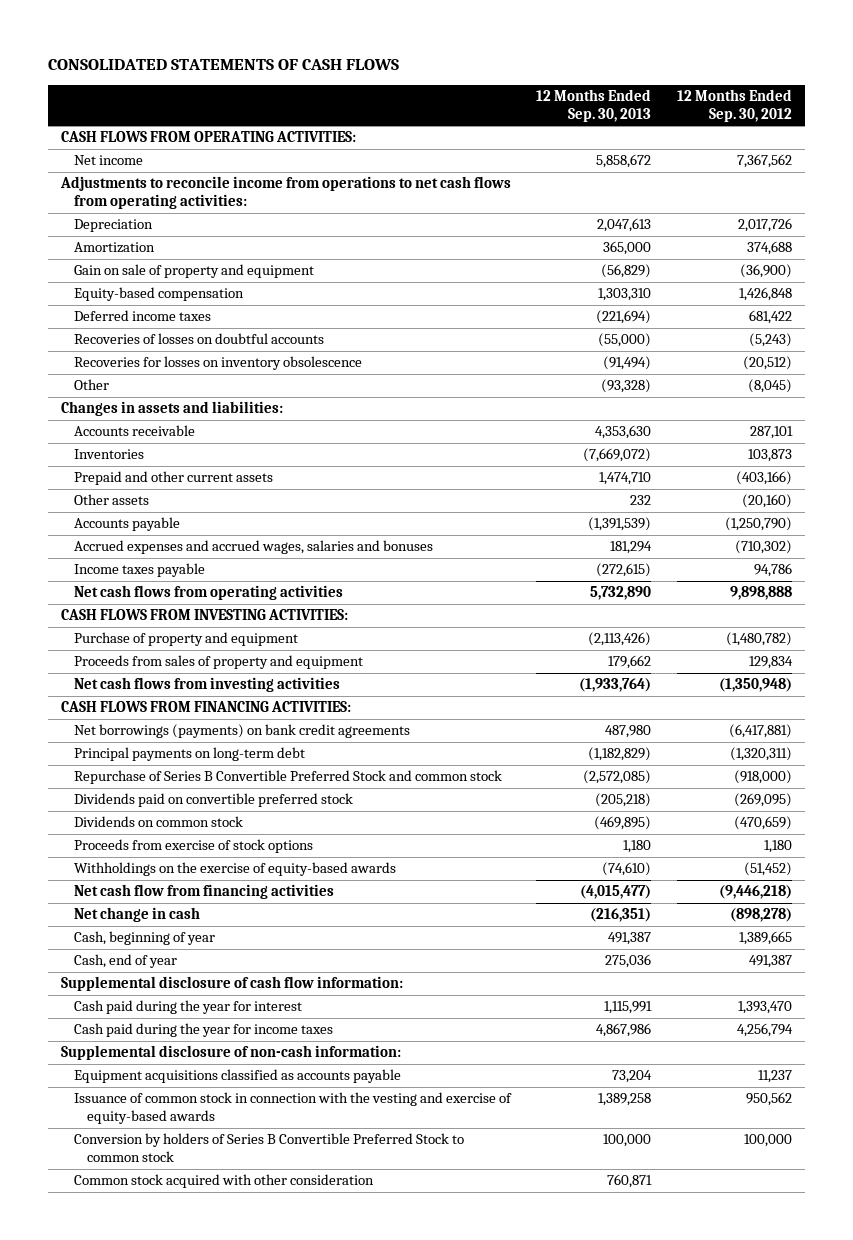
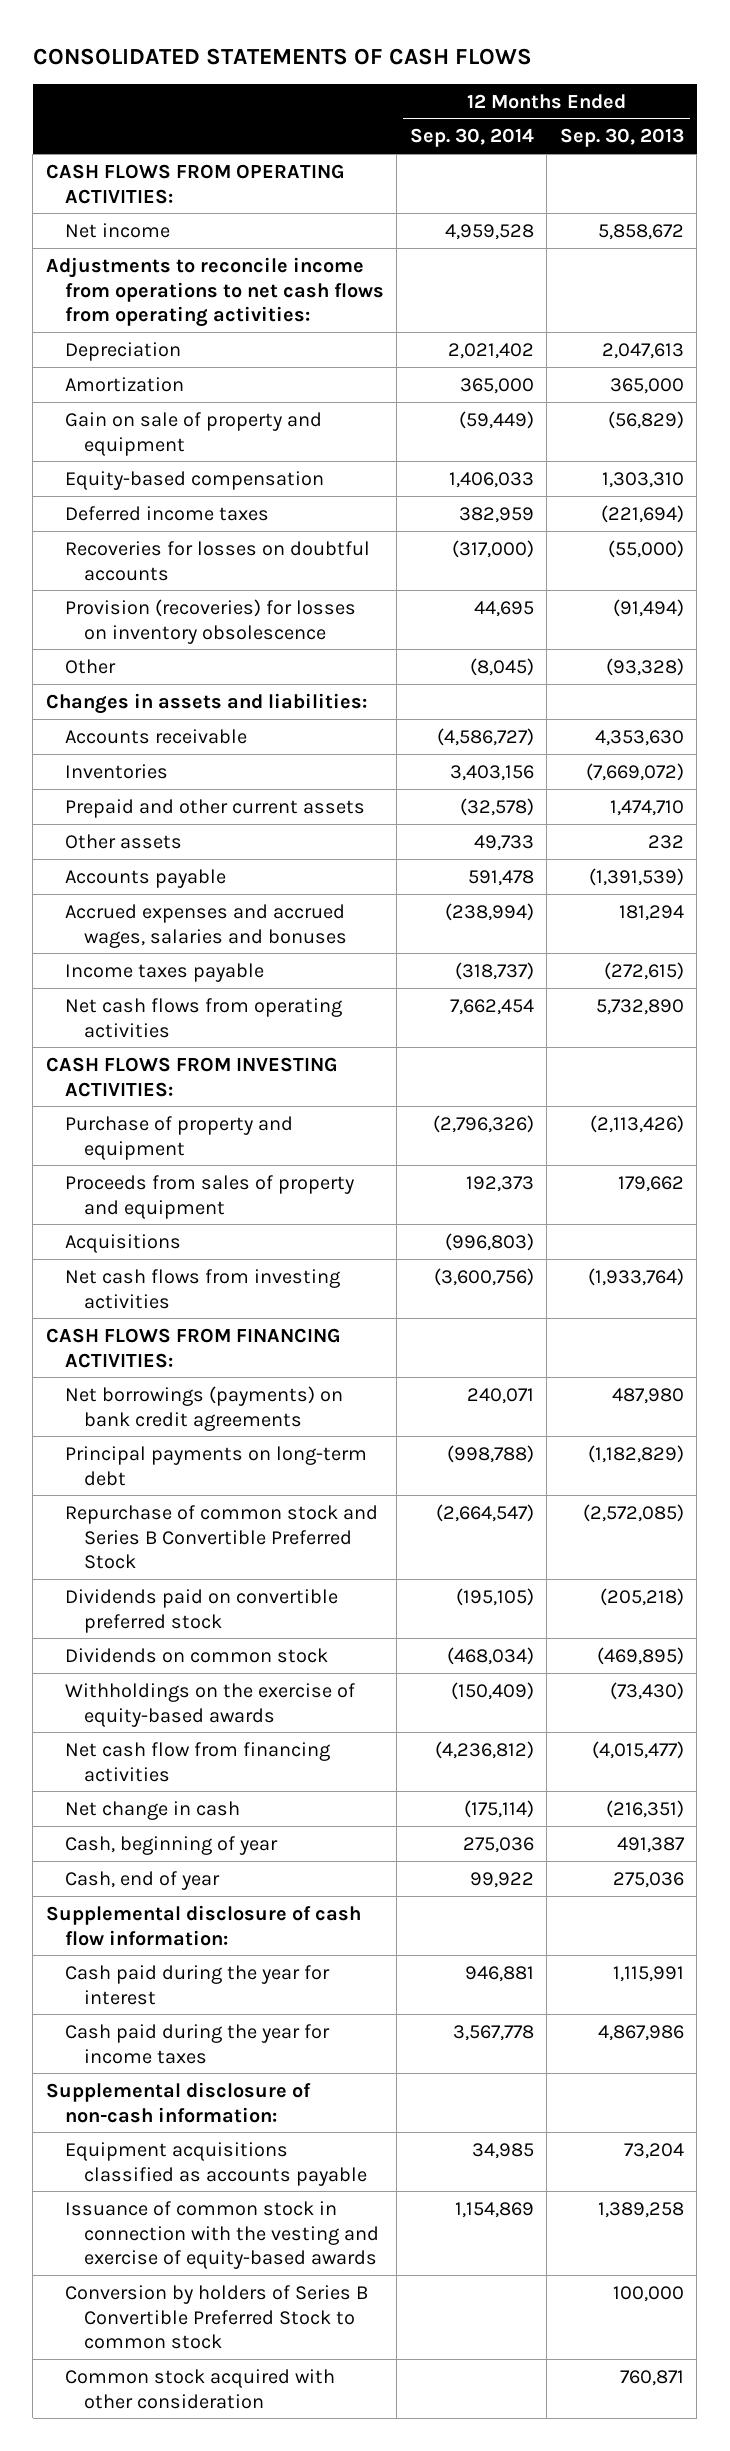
[676,89,792,122] 12 Months Ended Sep. 30, 2012 -> none
none -> [409,128,534,148] Sep. 30, 2014
[73,333,324,345] Recoveries of losses on doubtful accounts -> [64,540,370,581] Recoveries for losses on doubtful accounts
[73,356,362,371] Recoveries for losses on inventory obsolescence -> [64,598,356,644] Provision (recoveries) for losses on inventory obsolescence
none -> [64,1233,181,1253] Acquisitions
[73,770,502,785] Repurchase of Series B Convertible Preferred Stock and common stock -> [64,1504,378,1570] Repurchase of common stock and Series B Convertible Preferred Stock
[73,839,313,854] Proceeds from exercise of stock options -> none
[602,862,652,877] (74,610) -> [609,1681,684,1700] (73,430)

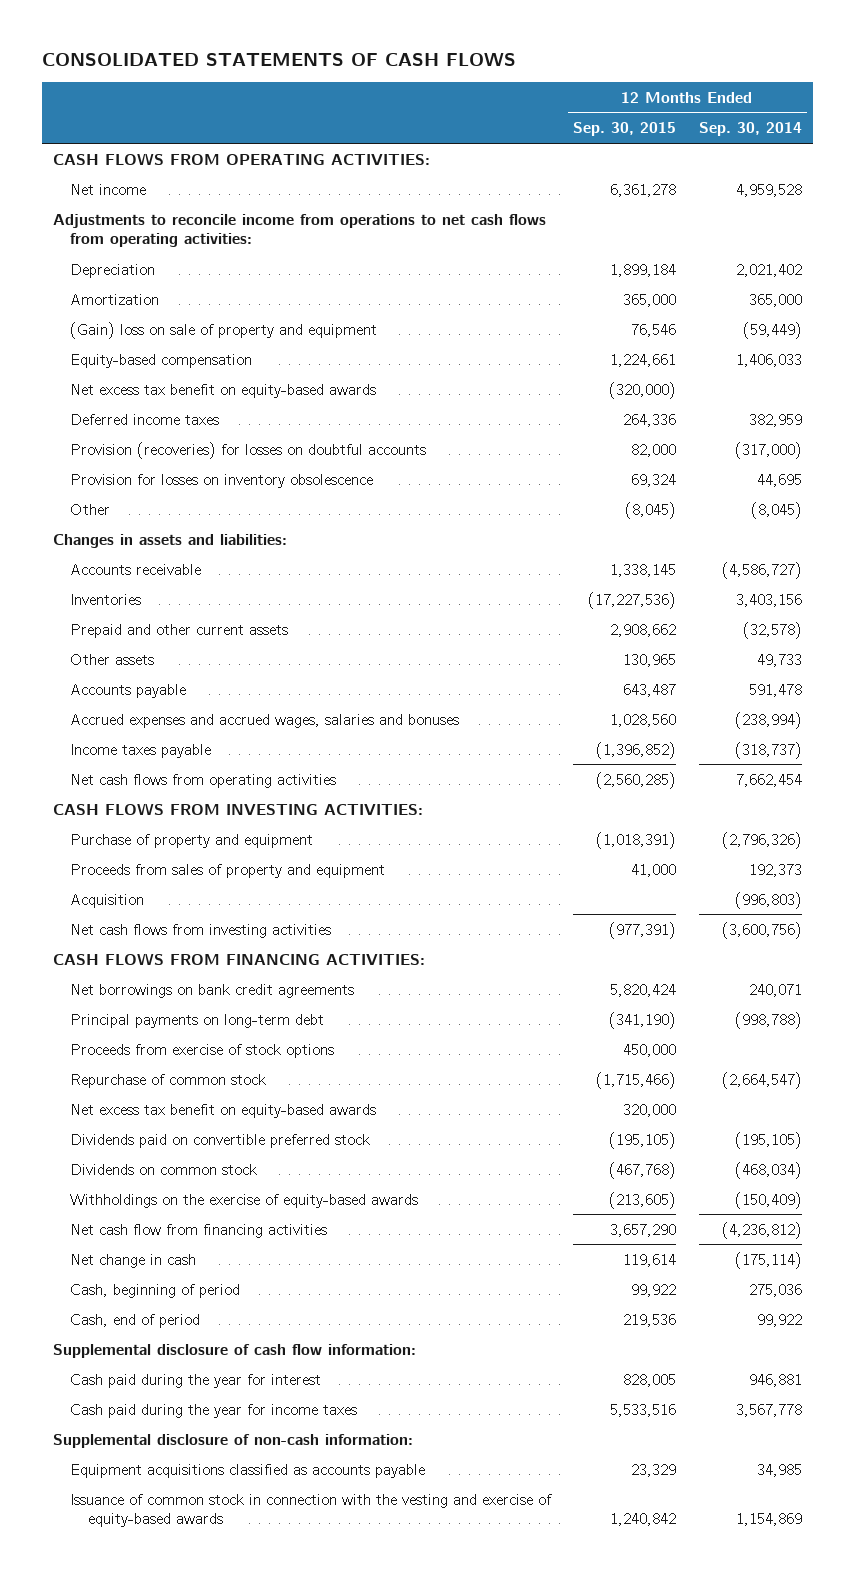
[559,128,684,148] Sep. 30, 2013 -> none
none -> [573,122,677,137] Sep. 30, 2015
[64,411,322,456] Gain on sale of property and equipment -> [70,321,378,339] (Gain) loss on sale of property and equipment
none -> [70,383,377,398] Net excess tax benefit on equity-based awards
[64,540,370,581] Recoveries for losses on doubtful accounts -> [70,441,427,459] Provision (recoveries) for losses on doubtful accounts
[64,598,356,644] Provision (recoveries) for losses on inventory obsolescence -> [70,473,374,488] Provision for losses on inventory obsolescence
[64,1233,181,1253] Acquisitions -> [70,893,145,908] Acquisition
[64,1385,343,1431] Net borrowings (payments) on bank credit agreements -> [70,983,355,998] Net borrowings on bank credit agreements
none -> [70,1043,335,1058] Proceeds from exercise of stock options
[64,1504,378,1570] Repurchase of common stock and Series B Convertible Preferred Stock -> [70,1073,267,1088] Repurchase of common stock
none -> [70,1103,377,1118] Net excess tax benefit on equity-based awards
[64,1835,278,1855] Cash, beginning of year -> [70,1283,241,1298] Cash, beginning of period
[64,1870,220,1890] Cash, end of year -> [70,1313,201,1328] Cash, end of period
[64,2284,368,2350] Conversion by holders of Series B Convertible Preferred Stock to common stock -> none
[64,2368,335,2409] Common stock acquired with other consideration -> none

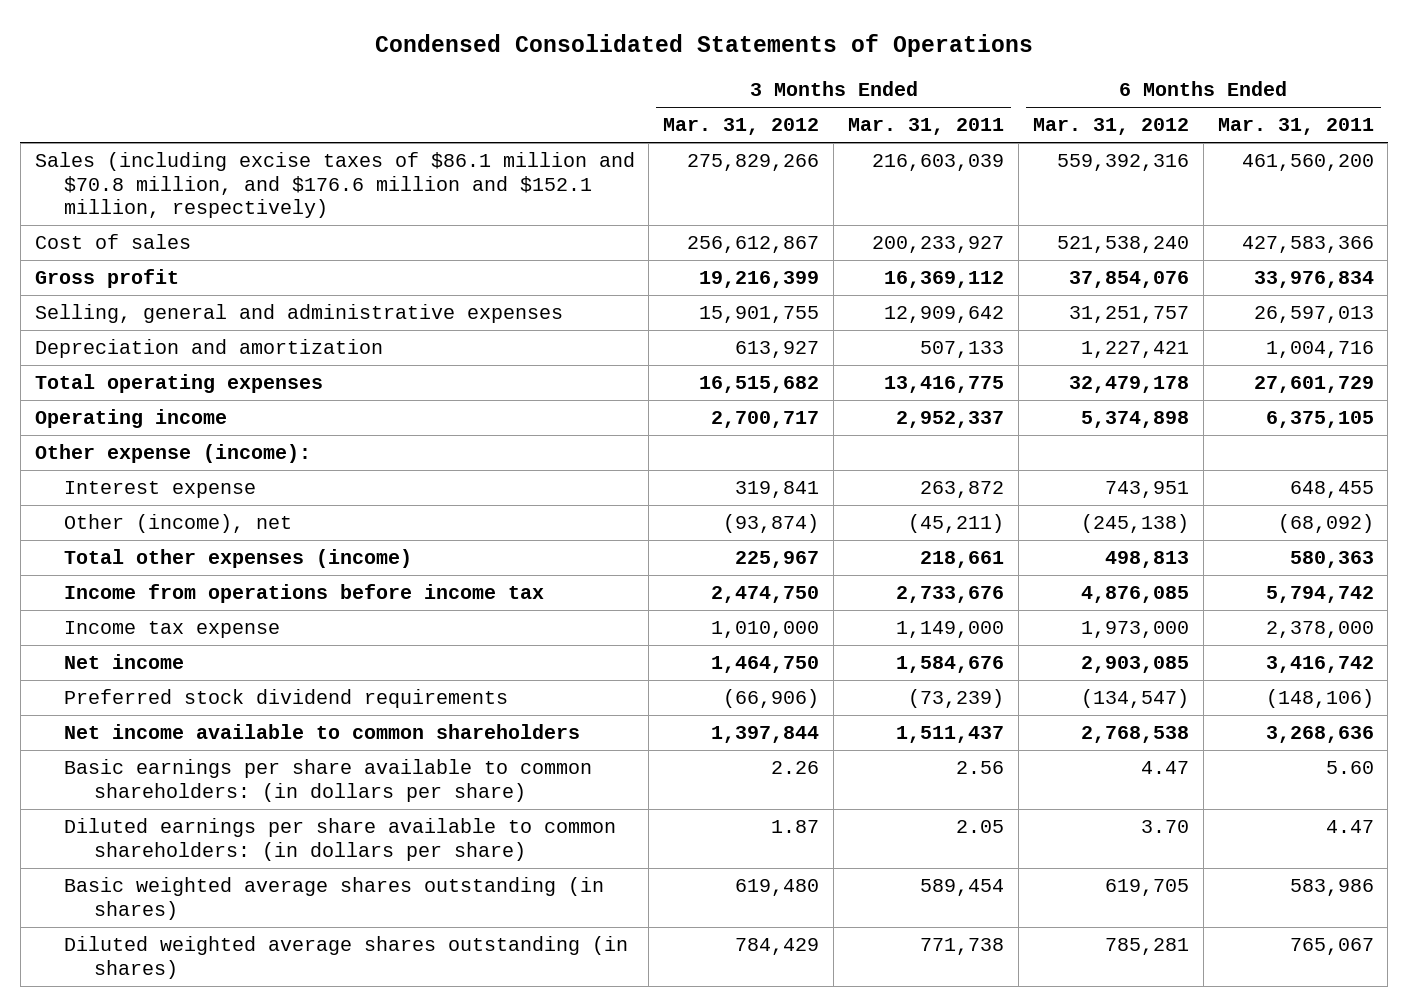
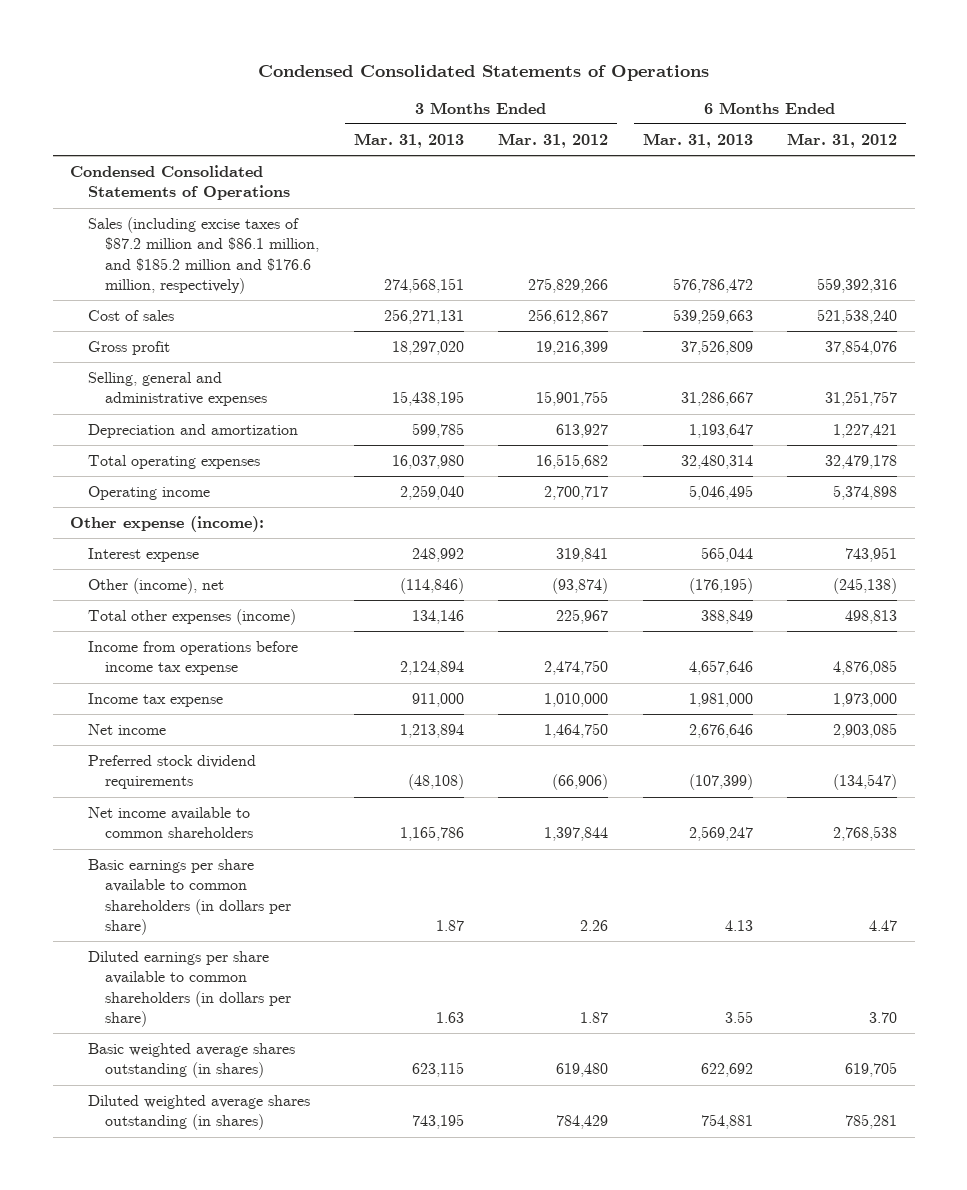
[848,118,1005,136] Mar. 31, 2011 -> none
[1217,118,1374,136] Mar. 31, 2011 -> none
none -> [353,132,464,148] Mar. 31, 2013
none -> [642,132,753,148] Mar. 31, 2013
none -> [70,165,290,201] Condensed Consolidated Statements of Operations
[34,152,635,219] Sales (including excise taxes of $86.1 million and $70.8 million, and $176.6 million and $152.1 million, respectively) -> [87,217,320,294] Sales (including excise taxes of $87.2 million and $86.1 million, and $185.2 million and $176.6 million, respectively)
[64,584,545,604] Income from operations before income tax -> [87,641,298,676] Income from operations before income tax expense
[64,759,593,802] Basic earnings per share available to common shareholders: (in dollars per share) -> [87,859,292,935] Basic earnings per share available to common shareholders (in dollars per share)
[64,818,617,861] Diluted earnings per share available to common shareholders: (in dollars per share) -> [87,951,292,1027] Diluted earnings per share available to common shareholders (in dollars per share)

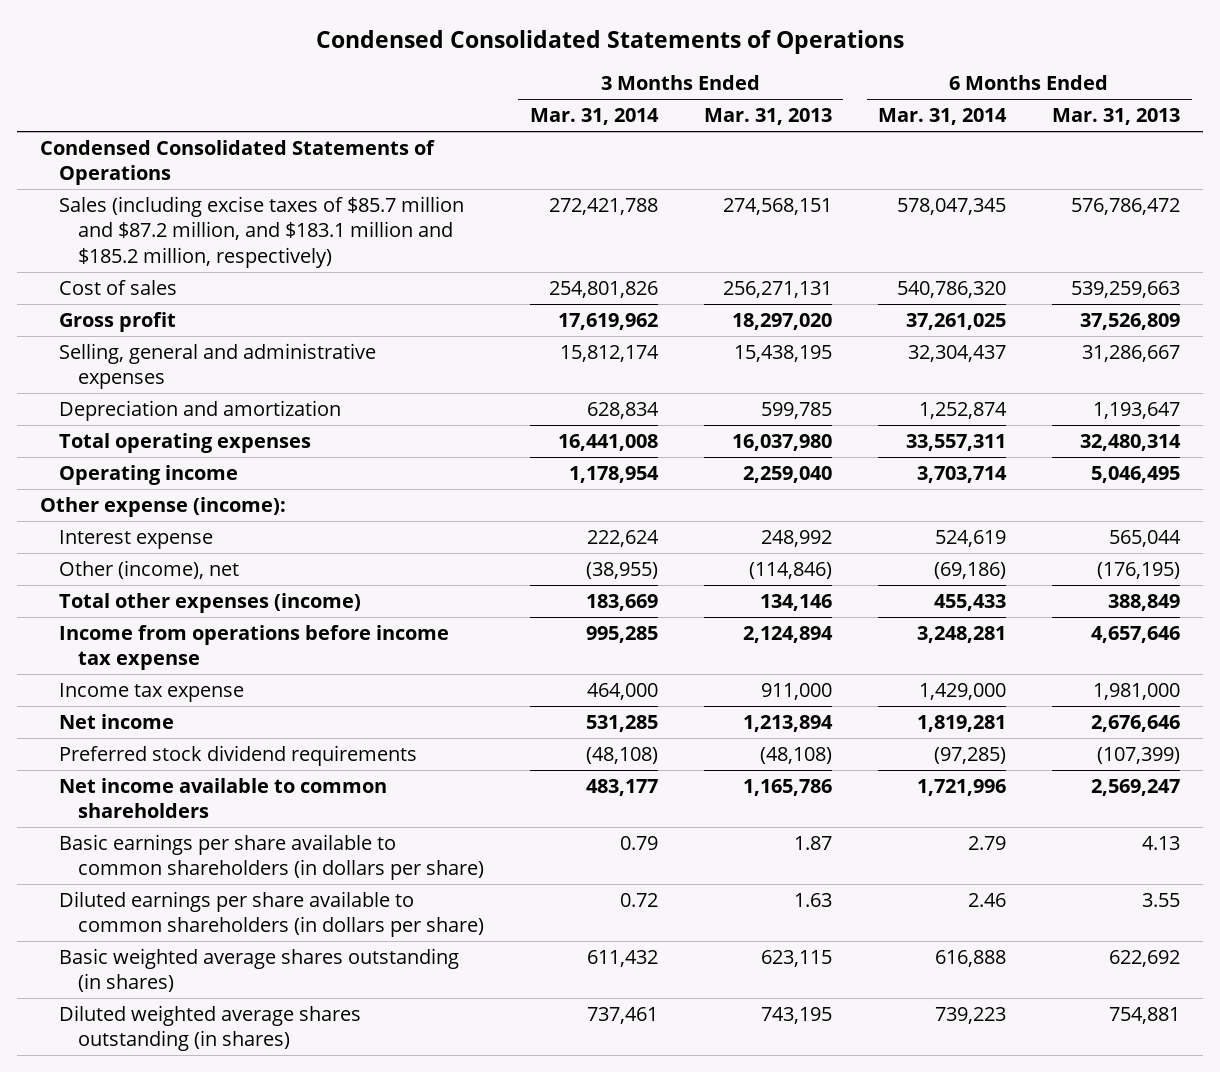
[498,132,609,148] Mar. 31, 2012 -> none
[787,132,898,148] Mar. 31, 2012 -> none
none -> [529,108,659,126] Mar. 31, 2014
none -> [878,108,1008,126] Mar. 31, 2014
[87,217,320,294] Sales (including excise taxes of $87.2 million and $86.1 million, and $185.2 million and $176.6 million, respectively) -> [58,195,464,269] Sales (including excise taxes of $85.7 million and $87.2 million, and $183.1 million and $185.2 million, respectively)

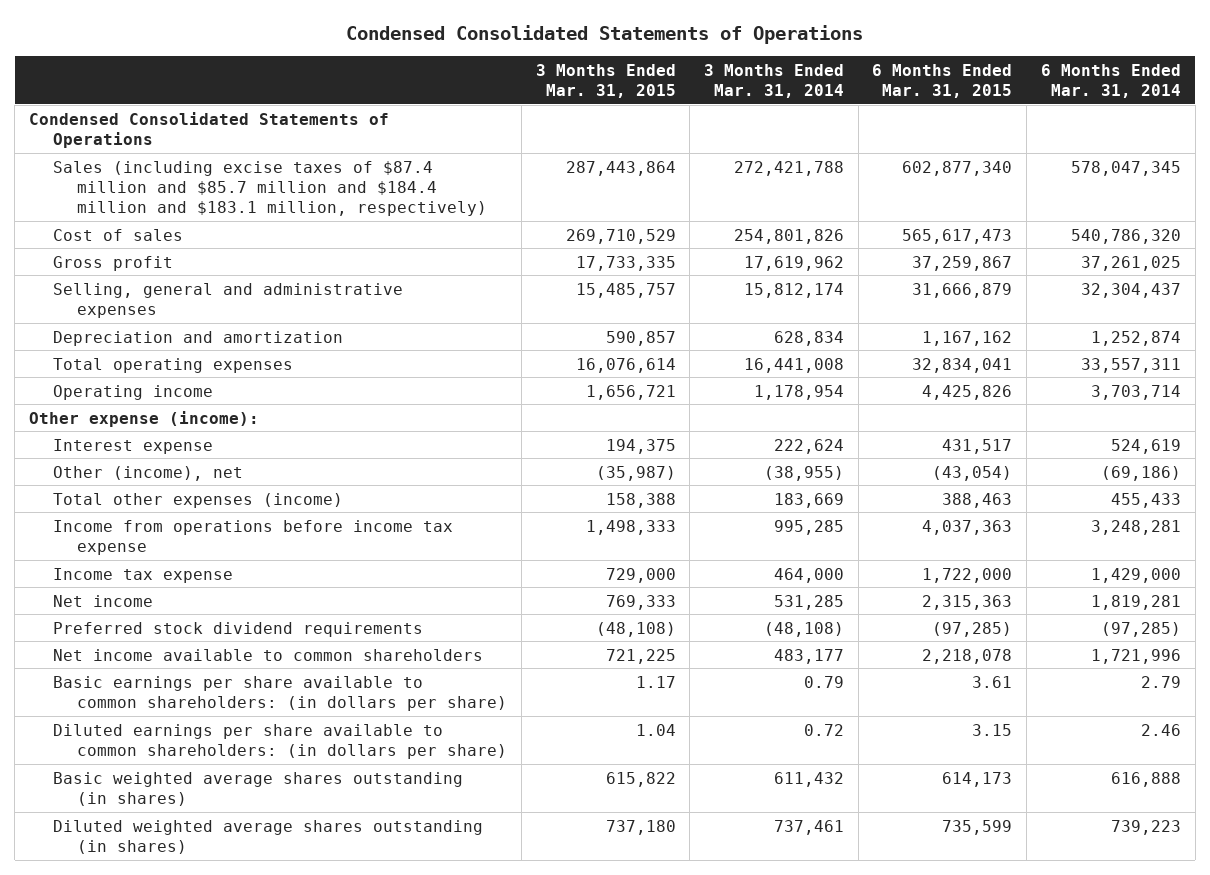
[703,108,832,126] Mar. 31, 2013 -> none
[1052,108,1181,126] Mar. 31, 2013 -> none
none -> [535,63,676,99] 3 Months Ended Mar. 31, 2015
none -> [872,63,1013,99] 6 Months Ended Mar. 31, 2015
[58,195,464,269] Sales (including excise taxes of $85.7 million and $87.2 million, and $183.1 million and $185.2 million, respectively) -> [53,160,488,217] Sales (including excise taxes of $87.4 million and $85.7 million and $184.4 million and $183.1 million, respectively)
[58,833,484,881] Basic earnings per share available to common shareholders (in dollars per share) -> [53,675,508,712] Basic earnings per share available to common shareholders: (in dollars per share)
[58,890,484,938] Diluted earnings per share available to common shareholders (in dollars per share) -> [53,723,508,760] Diluted earnings per share available to common shareholders: (in dollars per share)

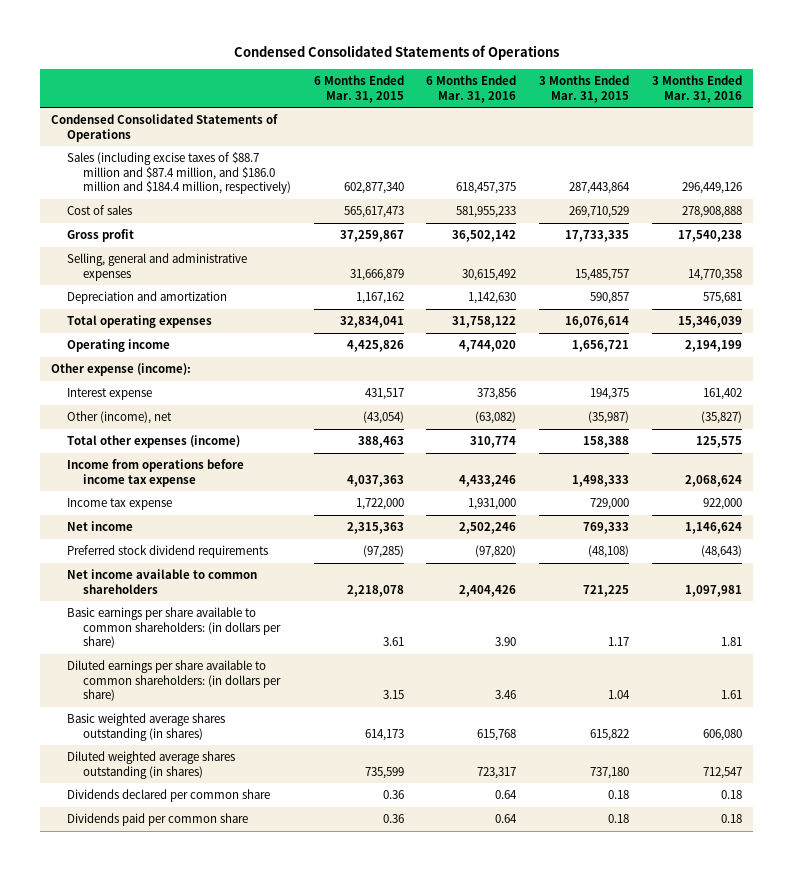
[704,63,845,99] 3 Months Ended Mar. 31, 2014 -> none
[1040,63,1181,99] 6 Months Ended Mar. 31, 2014 -> none
none -> [426,74,517,103] 6 Months Ended Mar. 31, 2016
none -> [651,74,742,103] 3 Months Ended Mar. 31, 2016
[53,160,488,217] Sales (including excise taxes of $87.4 million and $85.7 million and $184.4 million and $183.1 million, respectively) -> [67,152,292,195] Sales (including excise taxes of $88.7 million and $87.4 million, and $186.0 million and $184.4 million, respectively)
none -> [67,789,271,803] Dividends declared per common share
none -> [67,813,249,827] Dividends paid per common share

